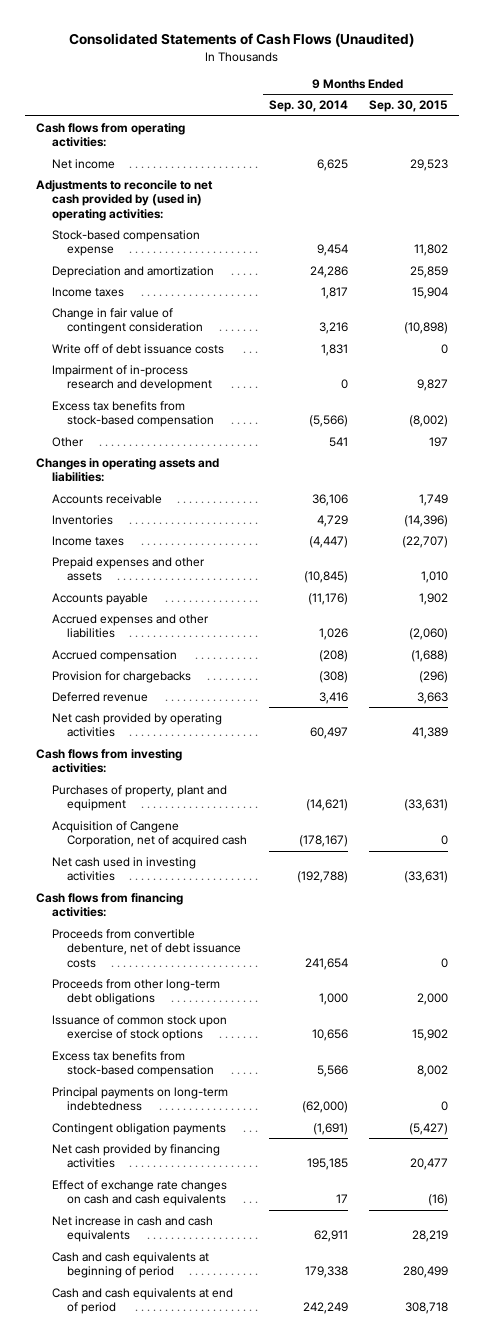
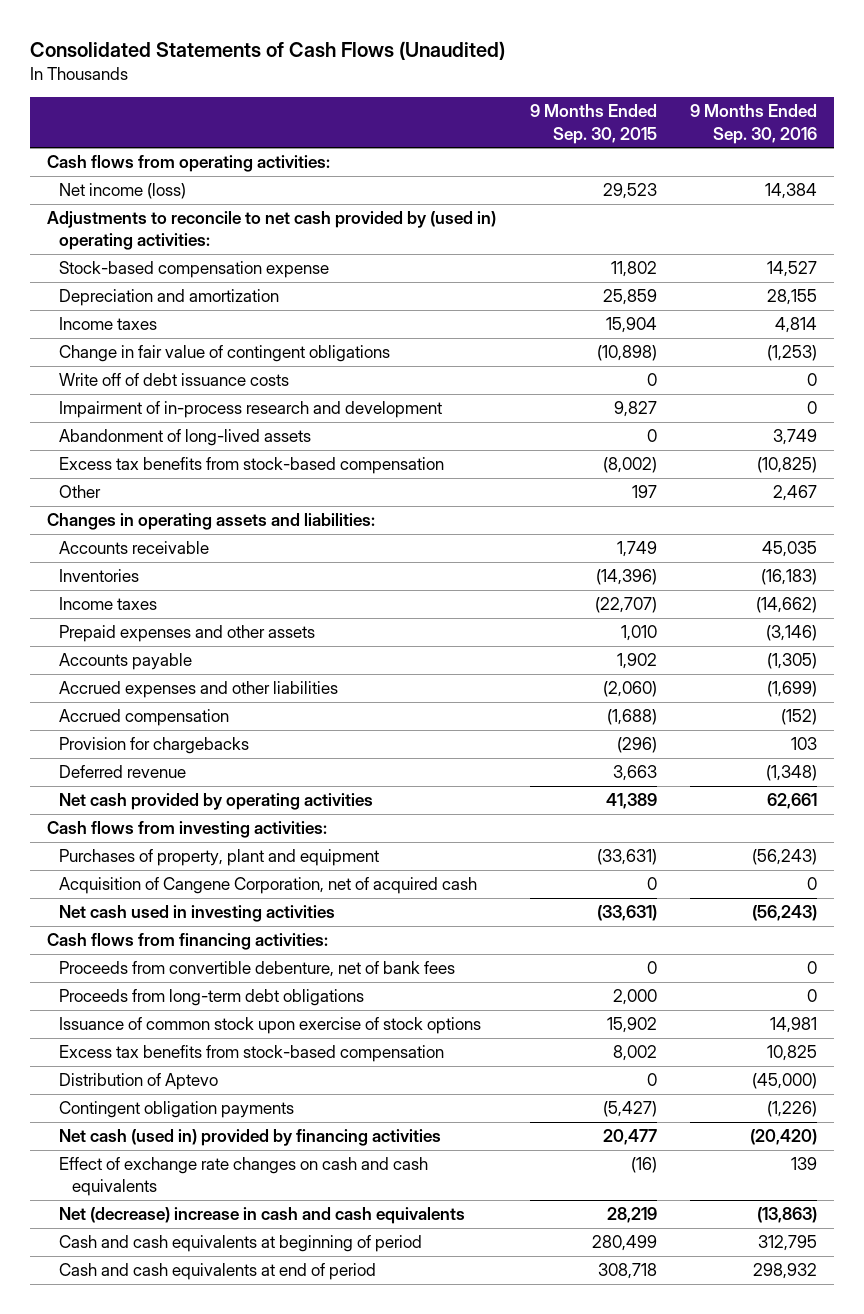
[268,100,348,113] Sep. 30, 2014 -> none
none -> [690,104,818,144] 9 Months Ended Sep. 30, 2016
[51,159,115,170] Net income -> [59,183,187,200] Net income (loss)
[51,308,204,335] Change in fair value of contingent consideration -> [59,345,391,363] Change in fair value of contingent obligations
none -> [59,429,312,447] Abandonment of long-lived assets
[51,929,242,968] Proceeds from convertible debenture, net of debt issuance costs -> [59,961,456,978] Proceeds from convertible debenture, net of bank fees
[51,979,220,1006] Proceeds from other long-term debt obligations -> [59,989,365,1007] Proceeds from long-term debt obligations
[51,1087,228,1112] Principal payments on long-term indebtedness -> none
none -> [59,1073,219,1091] Distribution of Aptevo
[51,1144,220,1169] Net cash provided by financing activities -> [59,1129,442,1147] Net cash (used in) provided by financing activities
[51,1216,213,1243] Net increase in cash and cash equivalents -> [59,1207,466,1225] Net (decrease) increase in cash and cash equivalents

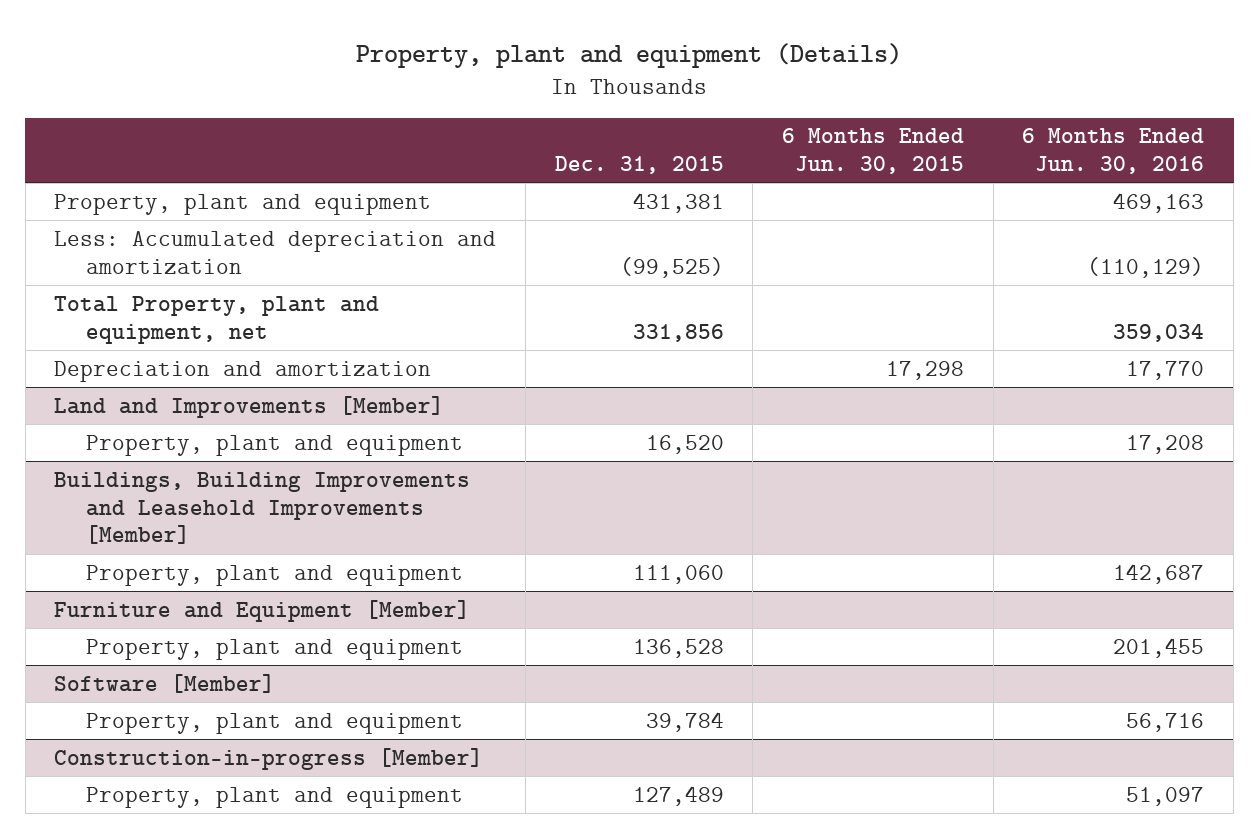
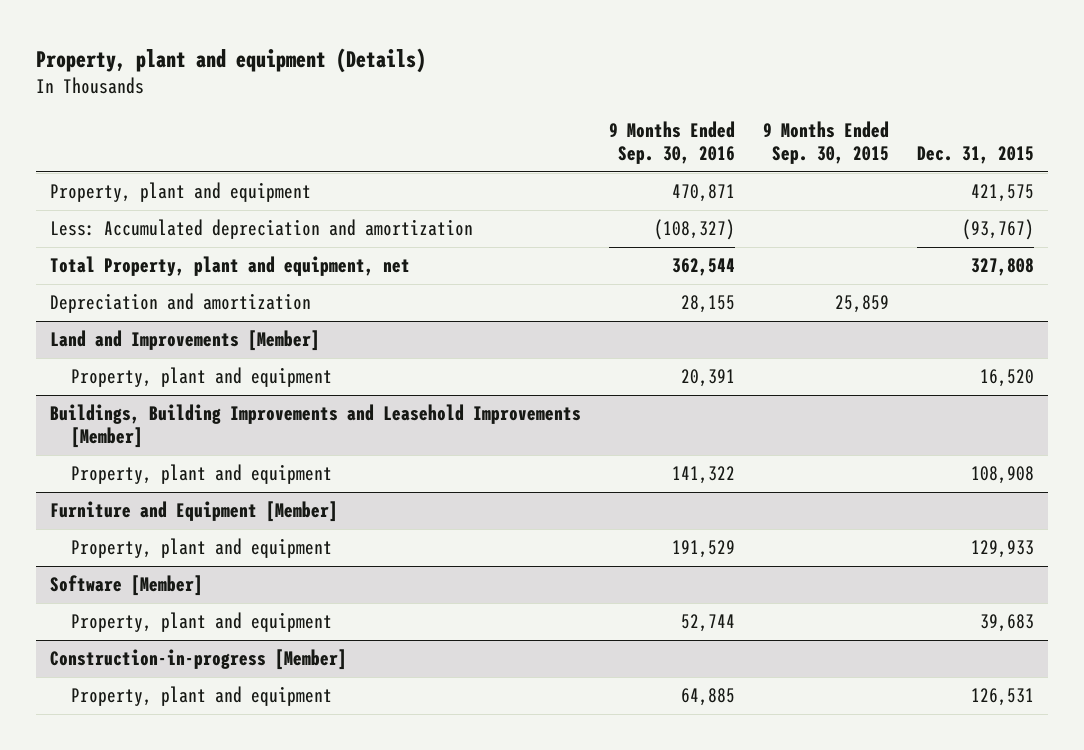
[782,128,965,175] 6 Months Ended Jun. 30, 2015 -> none
[1022,128,1205,175] 6 Months Ended Jun. 30, 2016 -> none
none -> [609,121,736,164] 9 Months Ended Sep. 30, 2016
none -> [763,121,890,164] 9 Months Ended Sep. 30, 2015
[632,192,724,213] 431,381 -> [970,184,1034,203] 421,575
[619,256,724,278] (99,525) -> [961,219,1034,241] (93,767)
[632,323,724,342] 331,856 -> [970,258,1034,277] 327,808
[632,564,724,584] 111,060 -> [970,466,1034,485] 108,908
[632,638,724,658] 136,528 -> [970,540,1034,559] 129,933
[645,711,724,732] 39,784 -> [979,614,1034,633] 39,683
[632,785,724,806] 127,489 -> [970,688,1034,707] 126,531

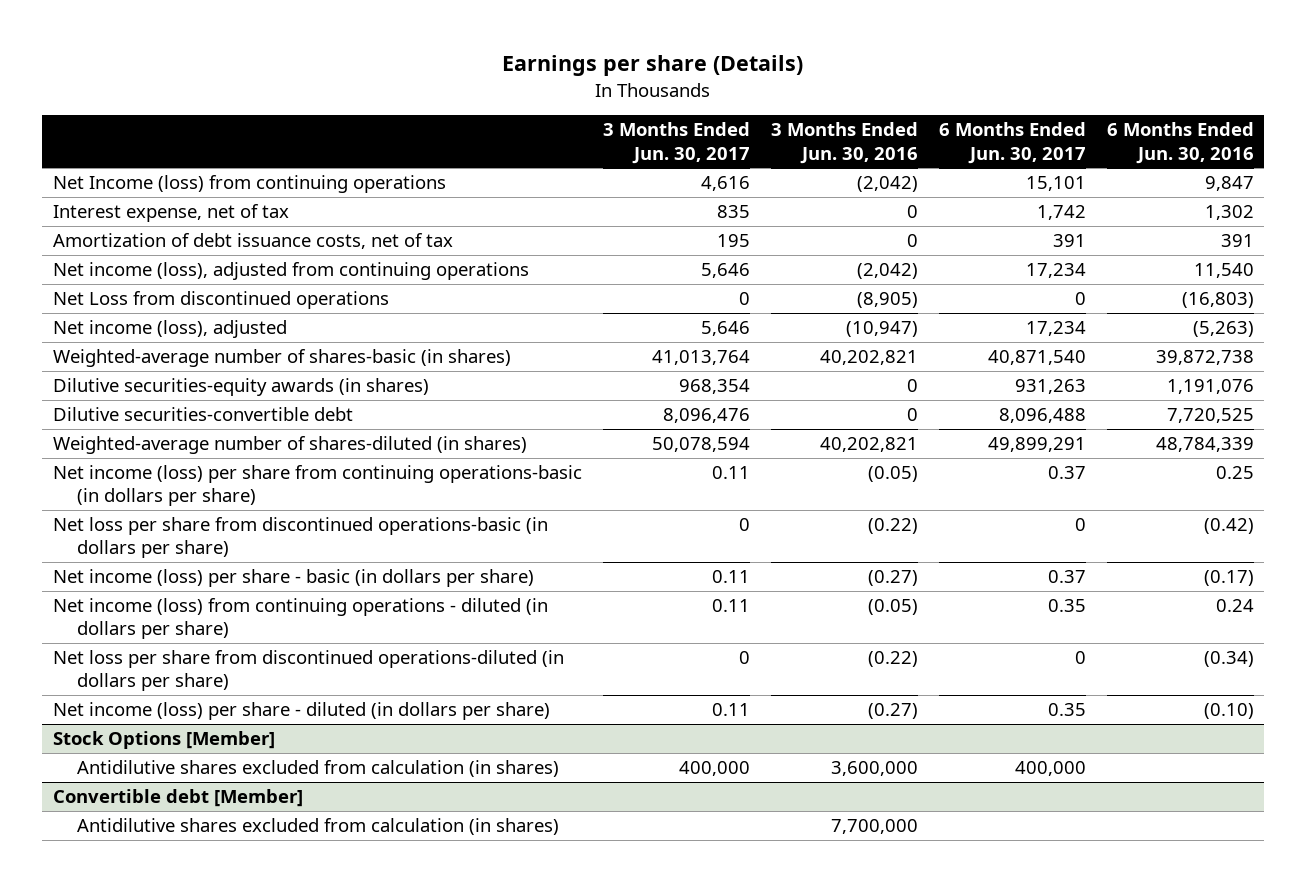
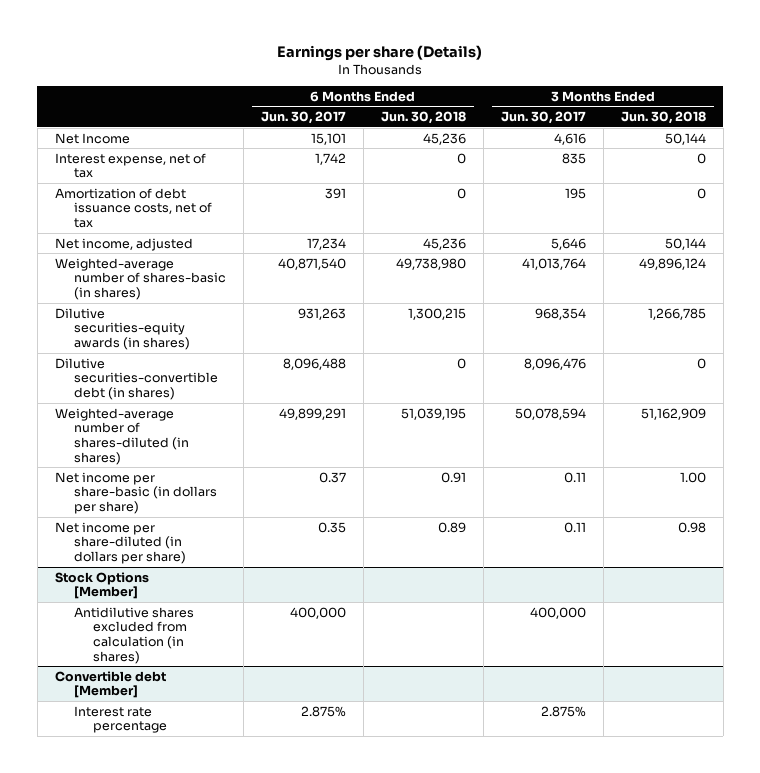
[770,122,918,164] 3 Months Ended Jun. 30, 2016 -> none
[1106,122,1254,164] 6 Months Ended Jun. 30, 2016 -> none
none -> [380,111,466,125] Jun. 30, 2018
none -> [620,111,706,125] Jun. 30, 2018
[52,175,446,194] Net Income (loss) from continuing operations -> [54,132,130,144] Net Income
[52,262,529,281] Net income (loss), adjusted from continuing operations -> none
[52,291,389,310] Net Loss from discontinued operations -> none
[52,320,287,339] Net income (loss), adjusted -> [54,237,193,251] Net income, adjusted
[52,407,353,422] Dilutive securities-convertible debt -> [54,357,218,401] Dilutive securities-convertible debt (in shares)
[52,465,582,507] Net income (loss) per share from continuing operations-basic (in dollars per share) -> none
[52,517,548,559] Net loss per share from discontinued operations-basic (in dollars per share) -> none
[52,598,548,640] Net income (loss) from continuing operations - diluted (in dollars per share) -> none
[52,650,564,692] Net loss per share from discontinued operations-diluted (in dollars per share) -> none
[52,569,534,588] Net income (loss) per share - basic (in dollars per share) -> [54,471,217,515] Net income per share-basic (in dollars per share)
[52,702,550,721] Net income (loss) per share - diluted (in dollars per share) -> [54,521,186,565] Net income per share-diluted (in dollars per share)
[77,818,560,836] Antidilutive shares excluded from calculation (in shares) -> none
none -> [73,705,167,734] Interest rate percentage

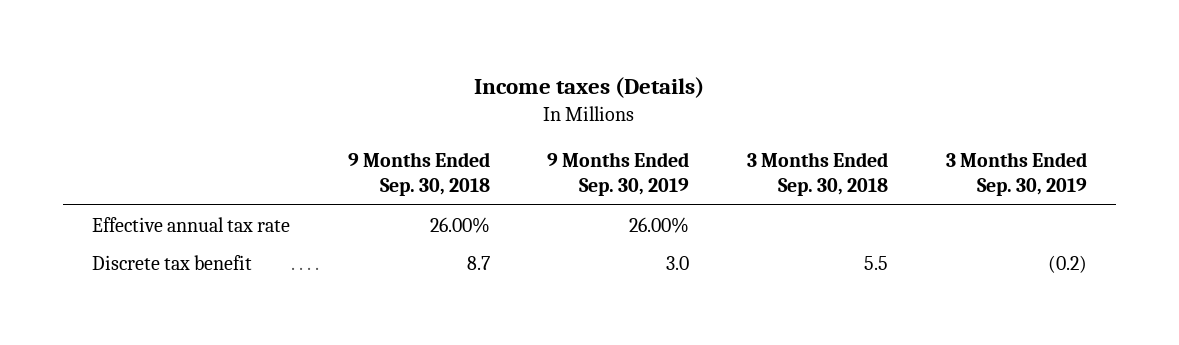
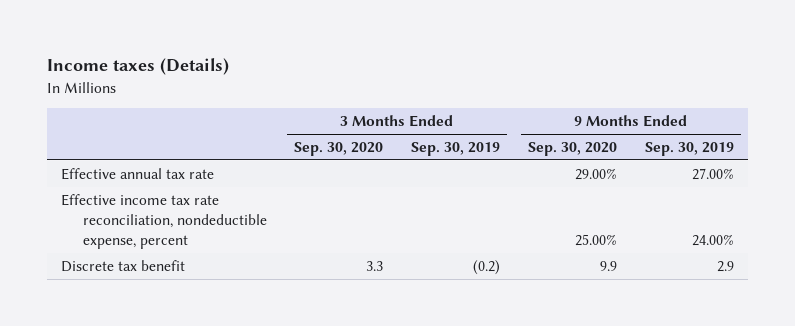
[347,152,490,197] 9 Months Ended Sep. 30, 2018 -> none
[747,152,889,197] 3 Months Ended Sep. 30, 2018 -> none
none -> [294,142,384,157] Sep. 30, 2020
none -> [527,142,617,157] Sep. 30, 2020
[629,217,690,234] 26.00% -> [691,167,734,180] 27.00%
none -> [60,193,267,250] Effective income tax rate reconciliation, nondeductible expense, percent
[666,256,690,271] 3.0 -> [716,260,734,272] 2.9

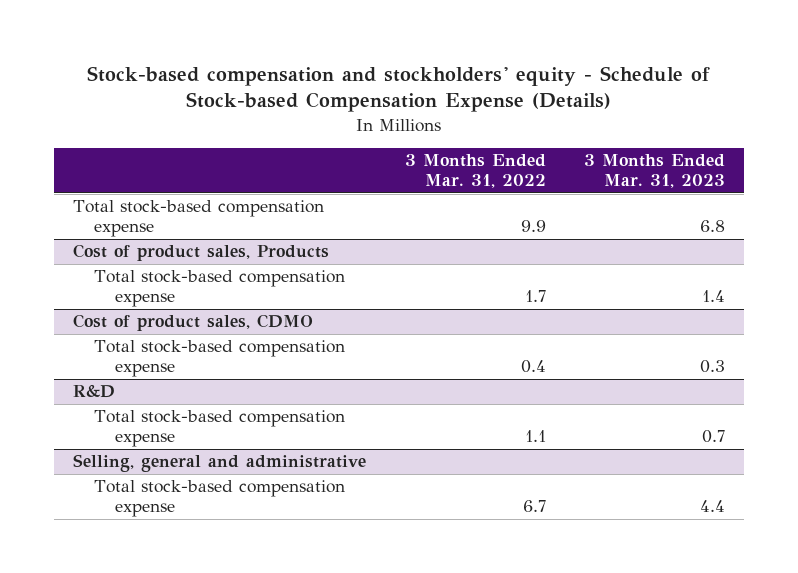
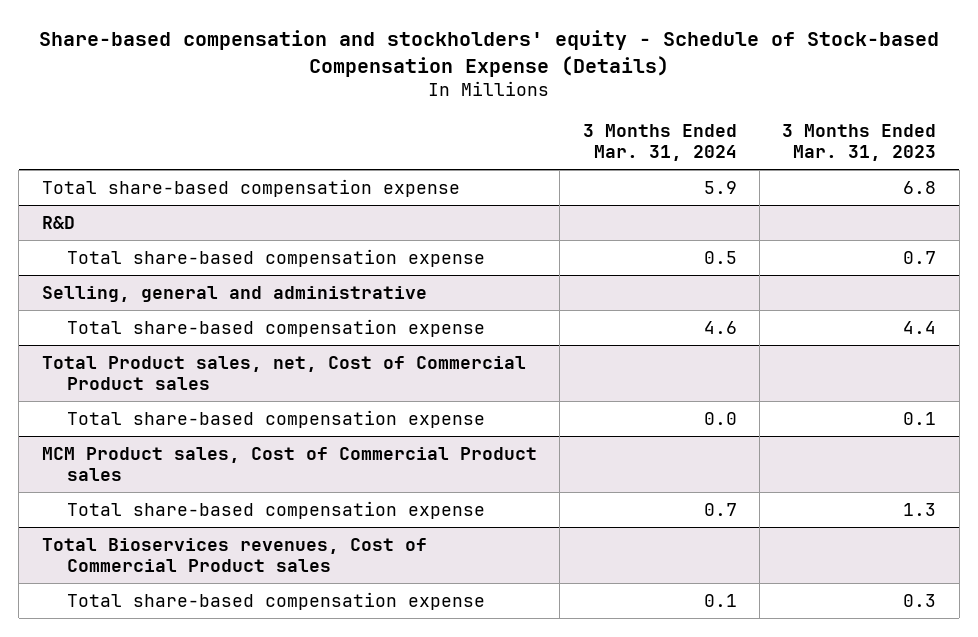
[87,65,711,113] Stock-based compensation and stockholders' equity - Schedule of Stock-based Compensation Expense (Details) -> [39,29,940,77] Share-based compensation and stockholders' equity - Schedule of Stock-based Compensation Expense (Details)
[404,154,546,189] 3 Months Ended Mar. 31, 2022 -> none
none -> [582,124,737,162] 3 Months Ended Mar. 31, 2024
[73,244,330,262] Cost of product sales, Products -> none
[93,270,345,308] Total stock-based compensation expense -> none
[73,314,314,332] Cost of product sales, CDMO -> none
[93,340,345,378] Total stock-based compensation expense -> none
[73,200,325,238] Total stock-based compensation expense -> [41,178,460,197] Total share-based compensation expense
[93,410,345,448] Total stock-based compensation expense -> [67,248,486,267] Total share-based compensation expense
[93,480,345,518] Total stock-based compensation expense -> [67,318,486,337] Total share-based compensation expense
none -> [41,355,526,390] Total Product sales, net, Cost of Commercial Product sales
none -> [67,409,486,428] Total share-based compensation expense
none -> [41,446,537,481] MCM Product sales, Cost of Commercial Product sales
none -> [67,500,486,519] Total share-based compensation expense
none -> [41,537,427,572] Total Bioservices revenues, Cost of Commercial Product sales
none -> [67,591,486,610] Total share-based compensation expense

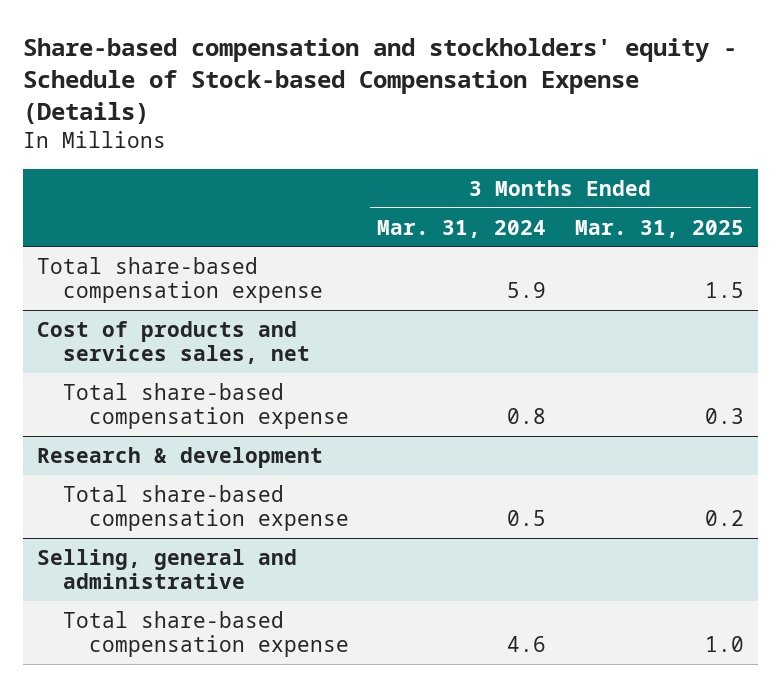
[782,124,937,162] 3 Months Ended Mar. 31, 2023 -> none
none -> [574,219,744,238] Mar. 31, 2025
none -> [37,320,311,364] Cost of products and services sales, net
none -> [63,382,349,429] Total share-based compensation expense
[41,215,75,229] R&D -> [37,446,324,468] Research & development
[41,355,526,390] Total Product sales, net, Cost of Commercial Product sales -> none
[67,409,486,428] Total share-based compensation expense -> none
[41,446,537,481] MCM Product sales, Cost of Commercial Product sales -> none
[67,500,486,519] Total share-based compensation expense -> none
[41,537,427,572] Total Bioservices revenues, Cost of Commercial Product sales -> none
[67,591,486,610] Total share-based compensation expense -> none

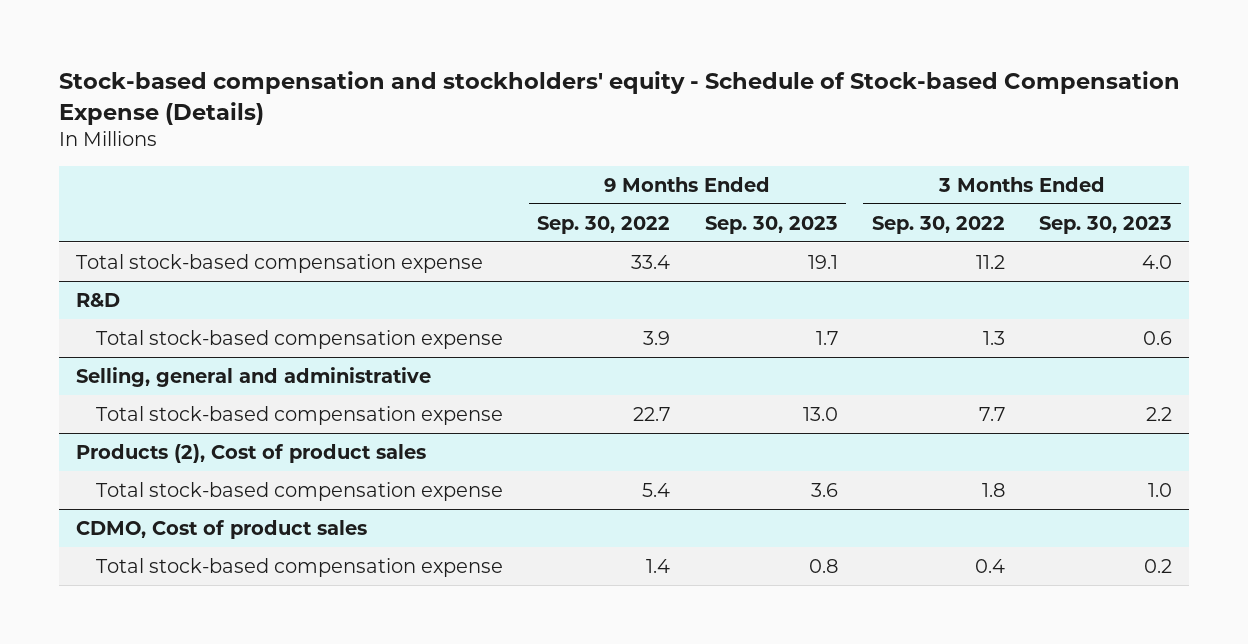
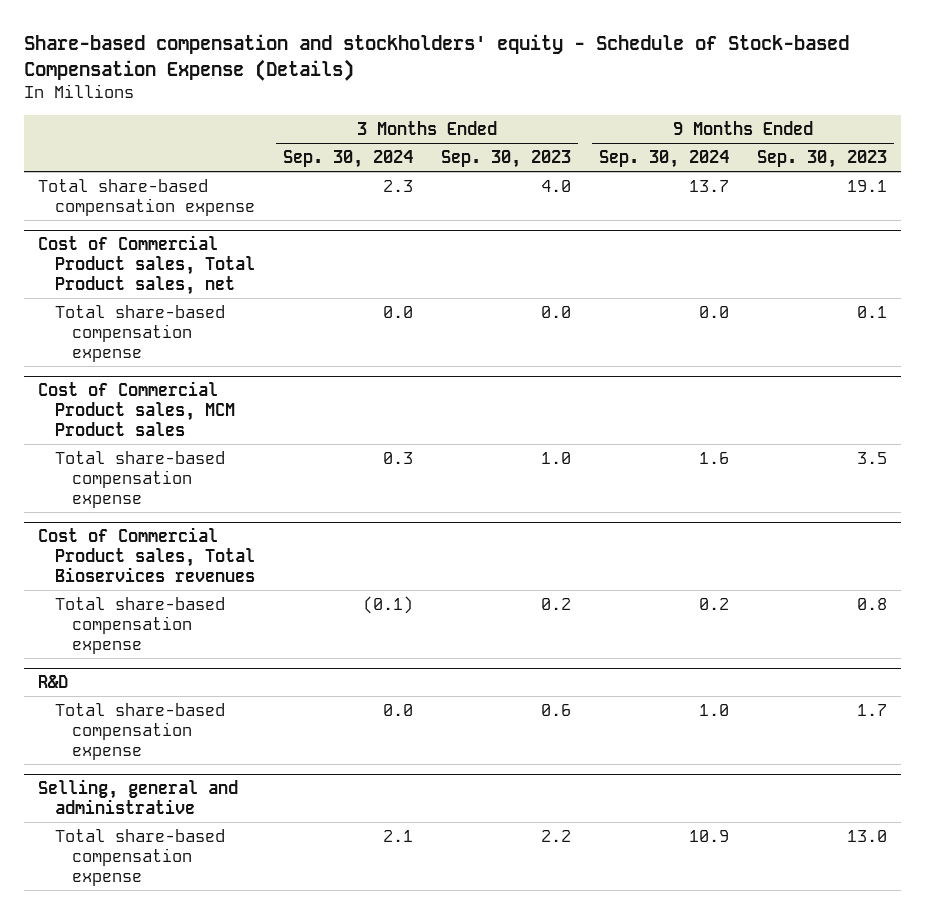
[58,71,1180,125] Stock-based compensation and stockholders' equity - Schedule of Stock-based Compensation Expense (Details) -> [24,33,850,81] Share-based compensation and stockholders' equity - Schedule of Stock-based Compensation Expense (Details)
[537,215,671,234] Sep. 30, 2022 -> none
[871,215,1005,234] Sep. 30, 2022 -> none
none -> [283,150,414,169] Sep. 30, 2024
none -> [599,150,730,169] Sep. 30, 2024
[76,253,484,273] Total stock-based compensation expense -> [38,178,256,217] Total share-based compensation expense
none -> [38,234,256,296] Cost of Commercial Product sales, Total Product sales, net
none -> [55,304,226,363] Total share-based compensation expense
none -> [38,380,236,437] Cost of Commercial Product sales, MCM Product sales
none -> [55,450,226,509] Total share-based compensation expense
none -> [38,526,256,583] Cost of Commercial Product sales, Total Bioservices revenues
none -> [55,596,226,655] Total share-based compensation expense
[95,329,503,349] Total stock-based compensation expense -> [55,702,226,761] Total share-based compensation expense
[76,443,427,463] Products (2), Cost of product sales -> none
[95,481,503,501] Total stock-based compensation expense -> none
[76,519,368,539] CDMO, Cost of product sales -> none
[95,557,503,577] Total stock-based compensation expense -> none
[95,405,503,425] Total stock-based compensation expense -> [55,828,226,887] Total share-based compensation expense

